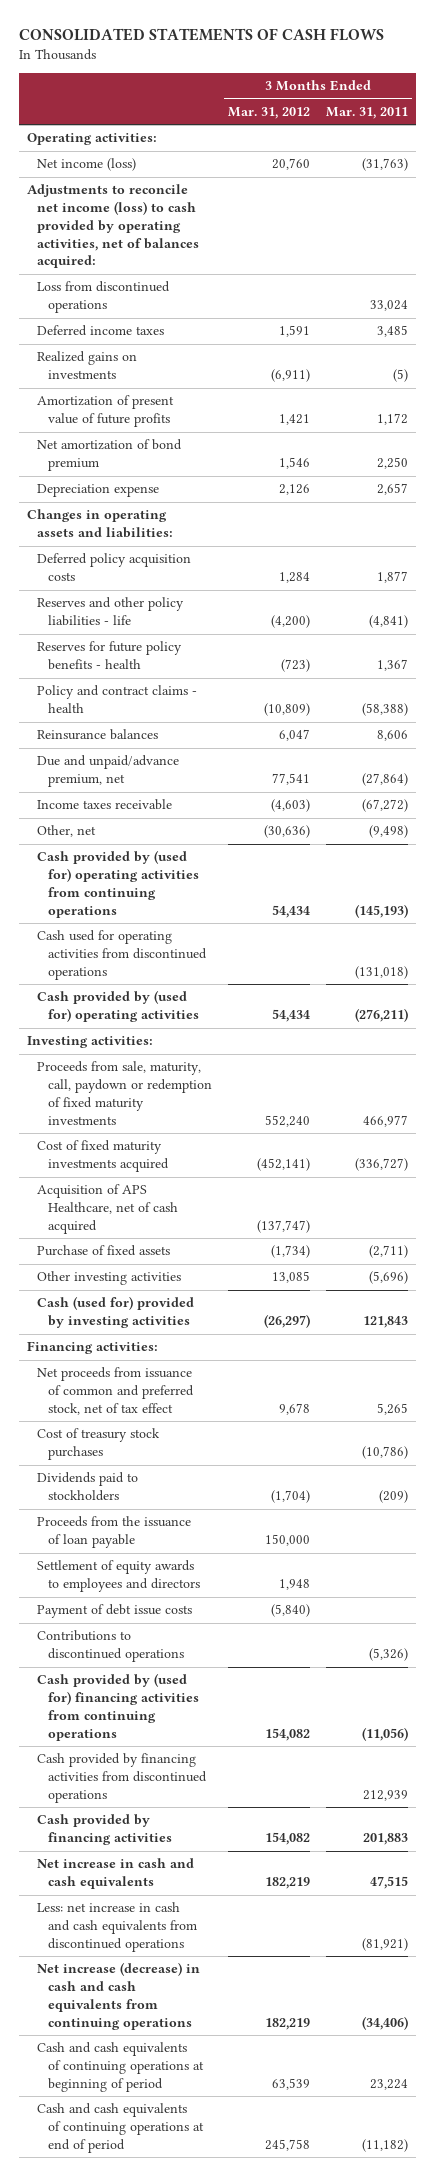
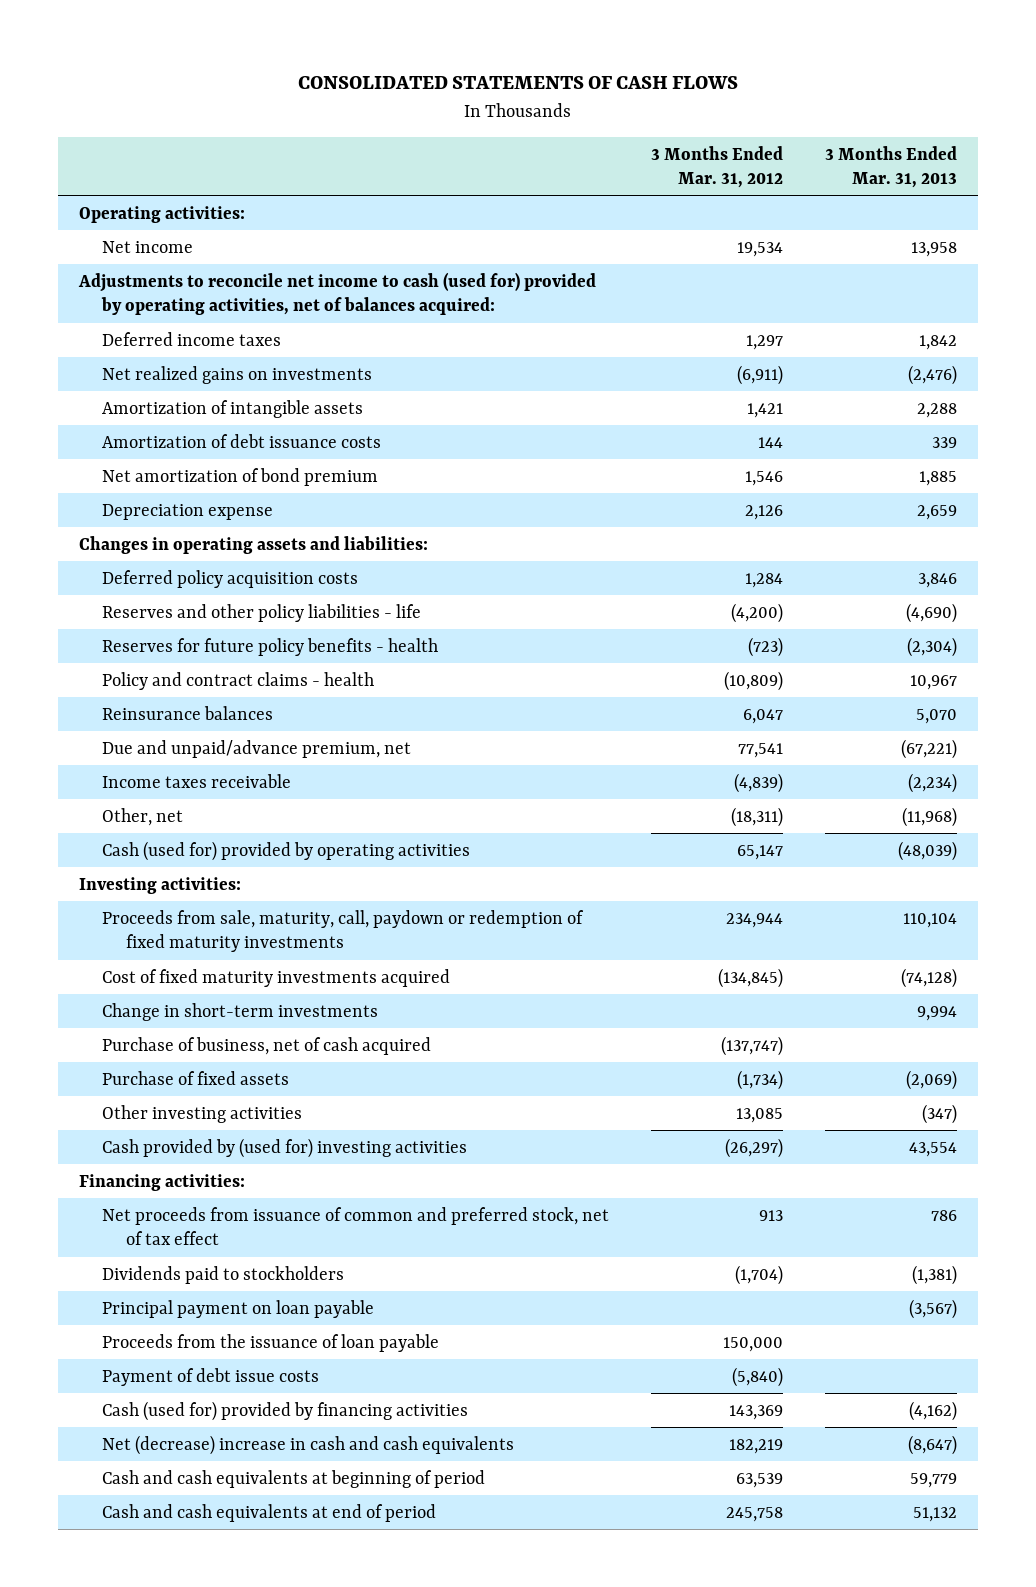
[325,107,408,120] Mar. 31, 2011 -> none
none -> [825,145,958,189] 3 Months Ended Mar. 31, 2013
[37,281,171,314] Loss from discontinued operations -> none
[37,158,137,172] Net income (loss) -> [102,240,194,253] Net income
[271,158,310,171] 20,760 -> [737,241,784,257] 19,534
[26,184,200,269] Adjustments to reconcile net income (loss) to cash provided by operating activities, net of balances acquired: -> [78,271,597,316] Adjustments to reconcile net income to cash (used for) provided by operating activities, net of balances acquired:
[278,325,310,338] 1,591 -> [746,334,784,350] 1,297
[37,351,138,380] Realized gains on investments -> [102,365,373,384] Net realized gains on investments
[37,395,175,428] Amortization of present value of future profits -> [102,399,364,418] Amortization of intangible assets
none -> [102,433,382,448] Amortization of debt issuance costs
[37,930,207,980] Cash used for operating activities from discontinued operations -> none
[37,990,199,1023] Cash provided by (used for) operating activities -> none
[270,799,310,813] (4,603) -> [734,772,784,793] (4,839)
[263,825,310,839] (30,636) -> [731,806,784,827] (18,311)
[37,850,199,918] Cash provided by (used for) operating activities from continuing operations -> [102,840,471,861] Cash (used for) provided by operating activities
[271,904,310,918] 54,434 -> [737,844,784,860] 65,147
[264,1114,310,1127] 552,240 -> [726,912,784,928] 234,944
[256,1158,310,1172] (452,141) -> [718,967,784,988] (134,845)
none -> [102,1002,379,1021] Change in short-term investments
[37,1184,178,1234] Acquisition of APS Healthcare, net of cash acquired -> [102,1036,432,1055] Purchase of business, net of cash acquired
[37,1296,195,1329] Cash (used for) provided by investing activities -> [102,1137,468,1158] Cash provided by (used for) investing activities
[37,1428,161,1461] Cost of treasury stock purchases -> none
[278,1402,310,1415] 9,678 -> [759,1209,784,1221] 913
none -> [102,1299,375,1318] Principal payment on loan payable
[37,1560,200,1593] Settlement of equity awards to employees and directors -> none
[37,1630,184,1663] Contributions to discontinued operations -> none
[37,1753,207,1803] Cash provided by financing activities from discontinued operations -> none
[37,1814,172,1846] Cash provided by financing activities -> none
[37,1858,195,1890] Net increase in cash and cash equivalents -> none
[37,1902,197,1952] Less: net increase in cash and cash equivalents from discontinued operations -> none
[37,1673,199,1741] Cash provided by (used for) financing activities from continuing operations -> [102,1400,469,1421] Cash (used for) provided by financing activities
[264,1727,310,1741] 154,082 -> [729,1404,784,1420] 143,369
[37,1962,201,2030] Net increase (decrease) in cash and cash equivalents from continuing operations -> [102,1434,515,1455] Net (decrease) increase in cash and cash equivalents
[37,2042,204,2092] Cash and cash equivalents of continuing operations at beginning of period -> [102,1469,486,1488] Cash and cash equivalents at beginning of period
[37,2103,204,2153] Cash and cash equivalents of continuing operations at end of period -> [102,1503,437,1522] Cash and cash equivalents at end of period

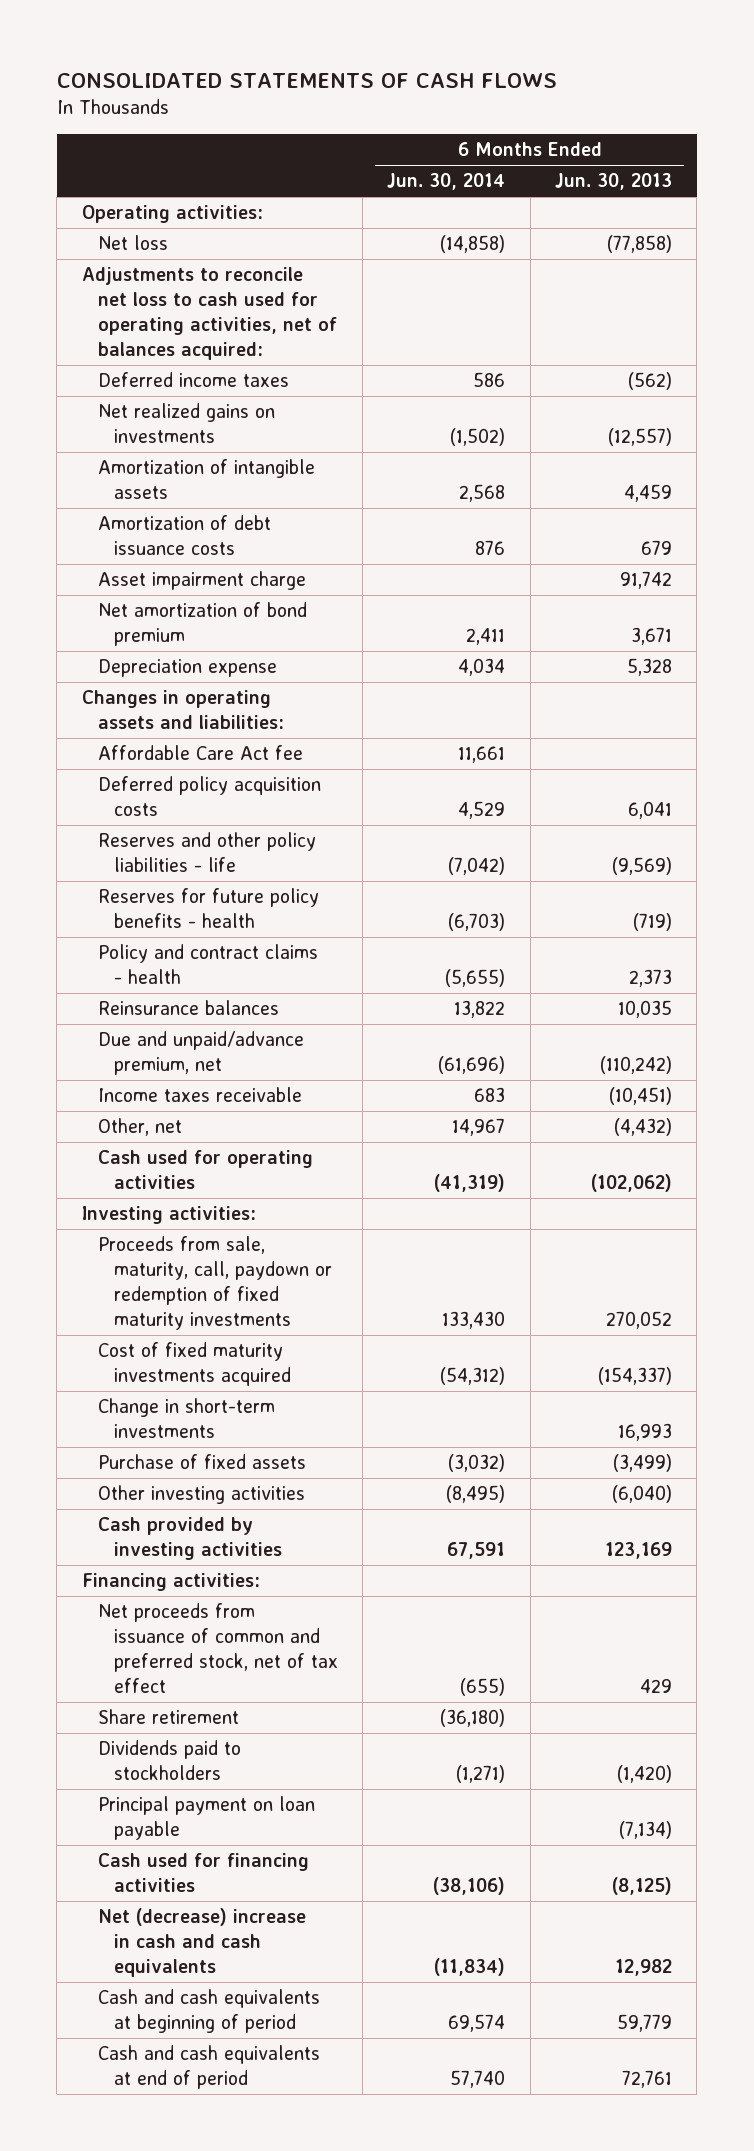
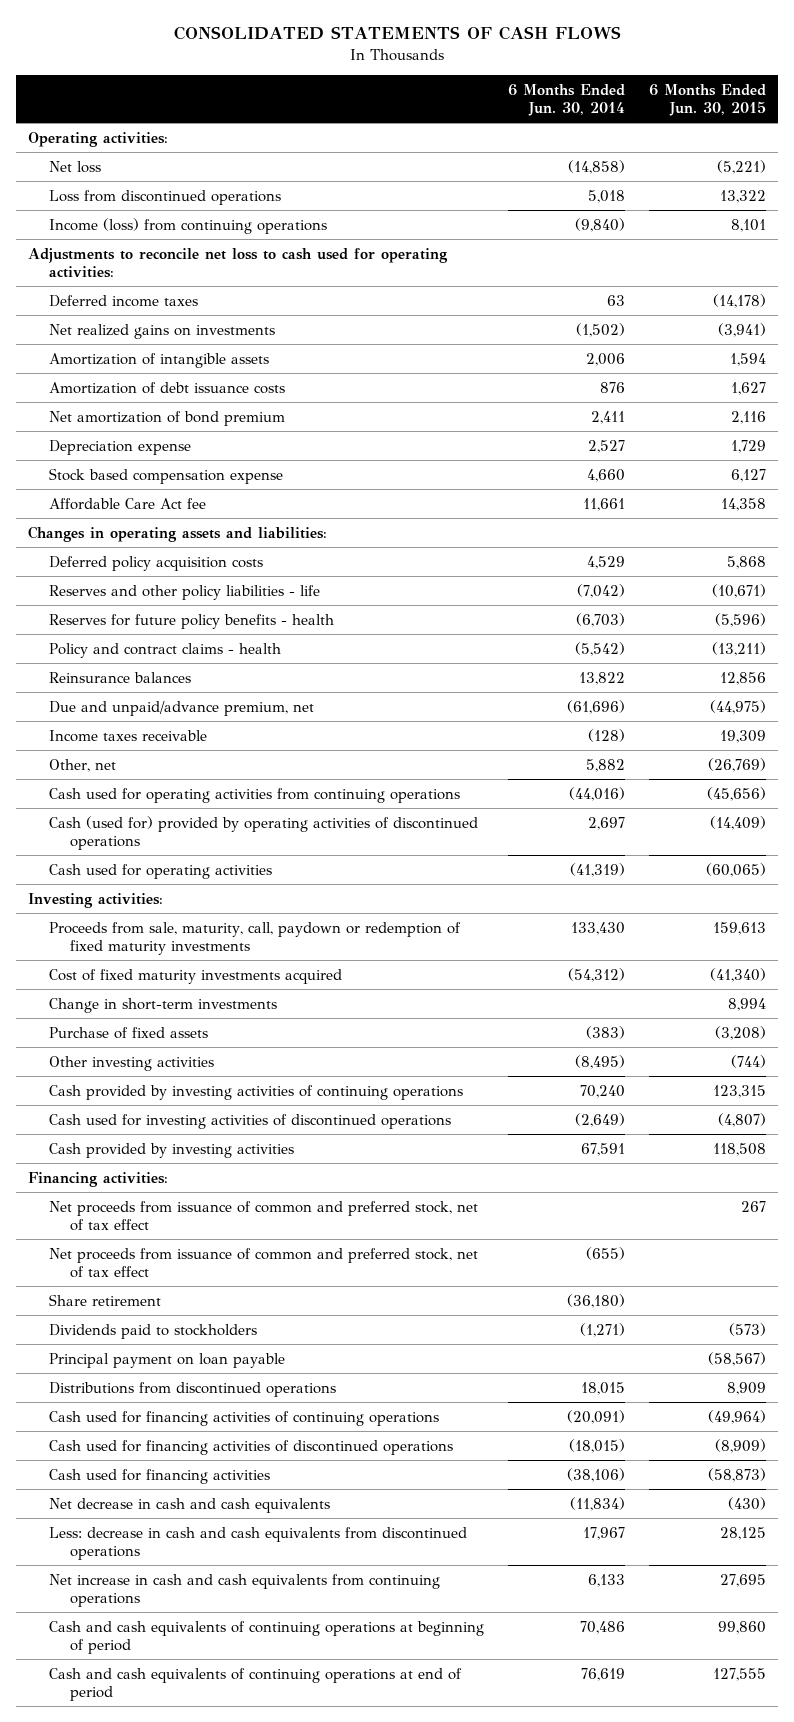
[554,173,672,191] Jun. 30, 2013 -> none
none -> [649,83,767,116] 6 Months Ended Jun. 30, 2015
none -> [48,189,281,205] Loss from discontinued operations
none -> [48,217,327,234] Income (loss) from continuing operations
[81,267,337,360] Adjustments to reconcile net loss to cash used for operating activities, net of balances acquired: -> [27,247,448,279] Adjustments to reconcile net loss to cash used for operating activities:
[473,372,506,388] 586 -> [606,294,625,306] 63
[459,484,506,503] 2,568 -> [585,352,625,366] 2,006
[97,571,306,591] Asset impairment charge -> none
[458,658,506,677] 4,034 -> [587,439,625,453] 2,527
none -> [48,467,283,484] Stock based compensation expense
[81,690,284,730] Changes in operating assets and liabilities: -> [27,525,327,542] Changes in operating assets and liabilities:
[445,969,506,988] (5,655) -> [574,641,625,656] (5,542)
[474,1087,506,1103] 683 -> [587,728,625,742] (128)
[452,1118,506,1137] 14,967 -> [585,758,625,772] 5,882
none -> [48,787,460,803] Cash used for operating activities from continuing operations
none -> [48,815,478,851] Cash (used for) provided by operating activities of discontinued operations
[448,1454,506,1473] (3,032) -> [585,1025,625,1039] (383)
none -> [48,1084,463,1100] Cash provided by investing activities of continuing operations
none -> [48,1113,451,1129] Cash used for investing activities of discontinued operations
none -> [48,1200,478,1232] Net proceeds from issuance of common and preferred stock, net of tax effect
none -> [48,1381,336,1397] Distributions from discontinued operations
none -> [48,1410,439,1426] Cash used for financing activities of continuing operations
none -> [48,1439,453,1455] Cash used for financing activities of discontinued operations
none -> [48,1497,330,1513] Net decrease in cash and cash equivalents
none -> [48,1526,467,1561] Less: decrease in cash and cash equivalents from discontinued operations
[97,1908,306,1978] Net (decrease) increase in cash and cash equivalents -> [48,1573,440,1608] Net increase in cash and cash equivalents from continuing operations
[434,1958,506,1977] (11,834) -> [587,1573,625,1587] 6,133
[97,1989,320,2034] Cash and cash equivalents at beginning of period -> [48,1620,484,1655] Cash and cash equivalents of continuing operations at beginning of period
[448,2014,506,2033] 69,574 -> [579,1620,625,1634] 70,486
[97,2045,320,2090] Cash and cash equivalents at end of period -> [48,1667,462,1702] Cash and cash equivalents of continuing operations at end of period
[450,2070,506,2089] 57,740 -> [580,1667,625,1681] 76,619

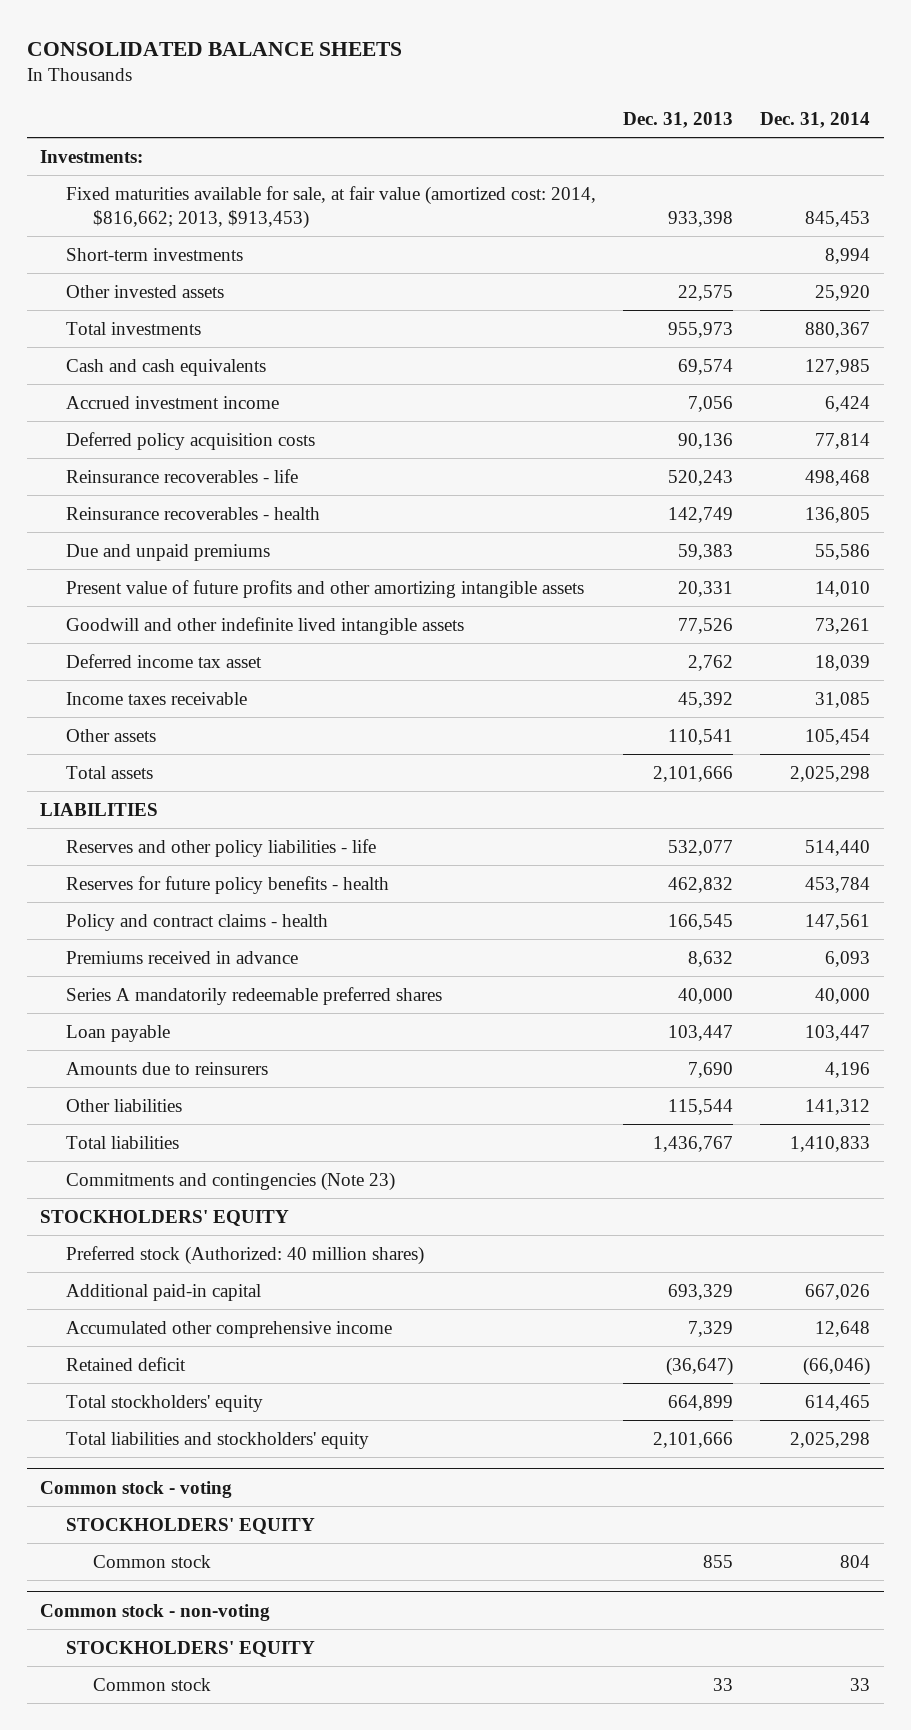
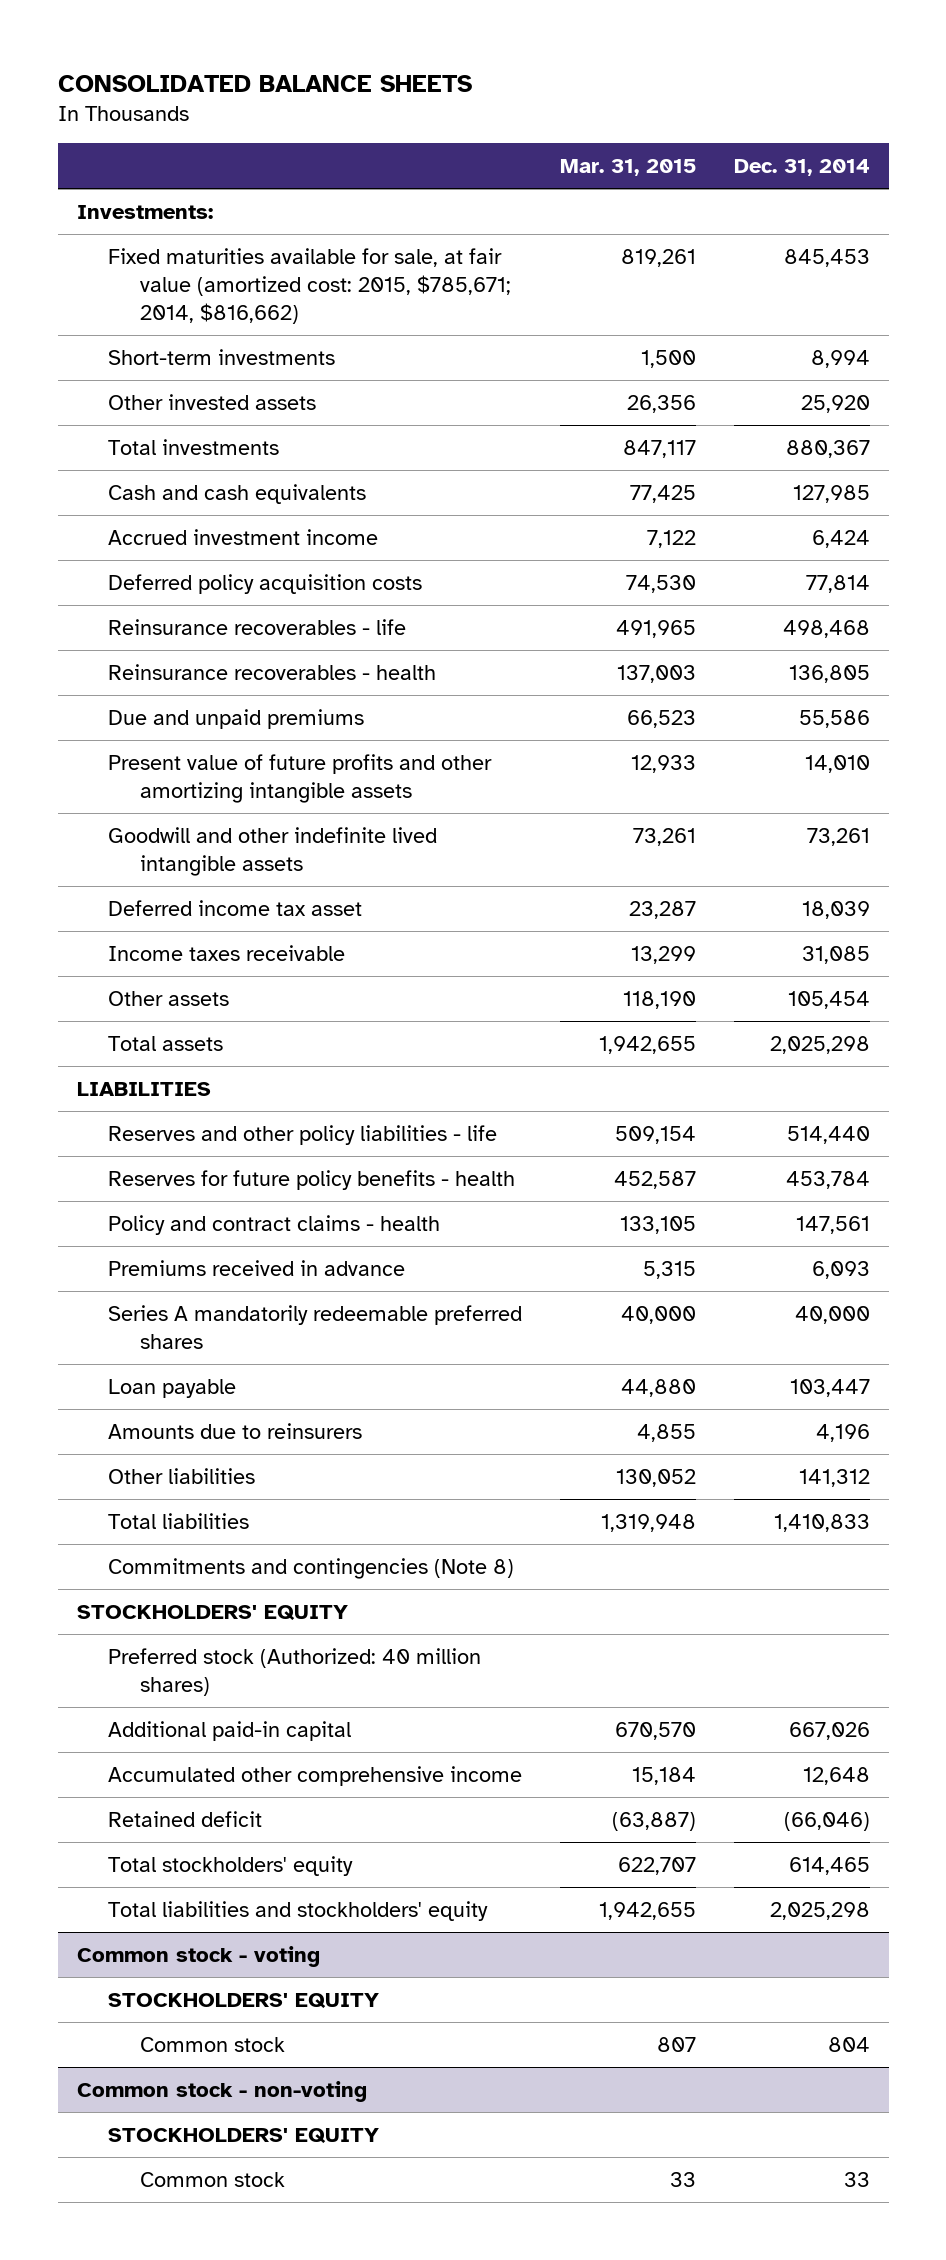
[623,111,734,128] Dec. 31, 2013 -> none
none -> [559,158,696,176] Mar. 31, 2015
[66,185,597,229] Fixed maturities available for sale, at fair value (amortized cost: 2014, $816,662; 2013, $913,453) -> [108,248,511,325] Fixed maturities available for sale, at fair value (amortized cost: 2015, $785,671; 2014, $816,662)
[66,1171,396,1191] Commitments and contingencies (Note 23) -> [108,1558,515,1580] Commitments and contingencies (Note 8)

